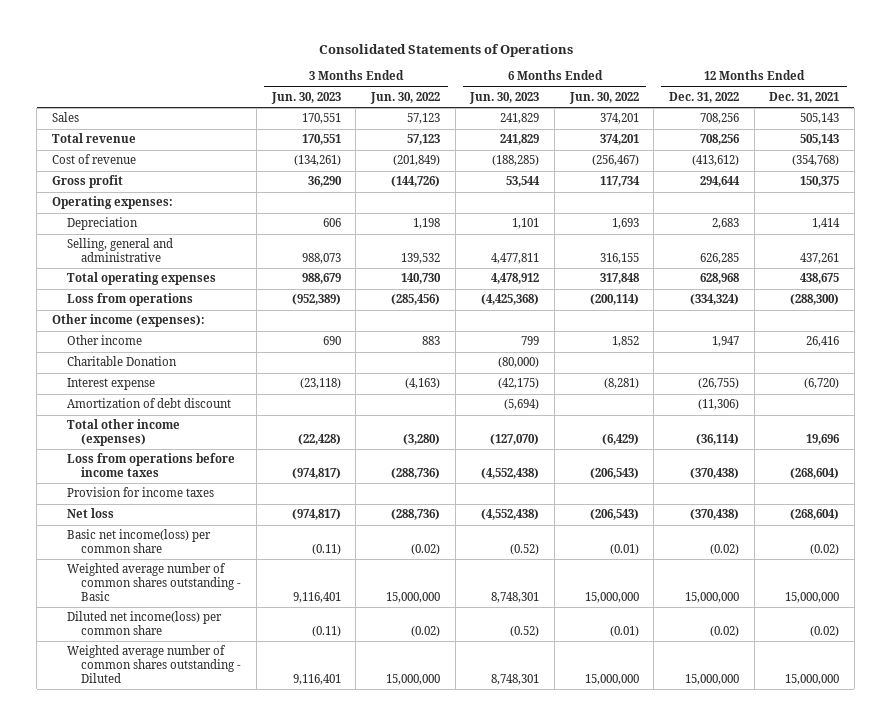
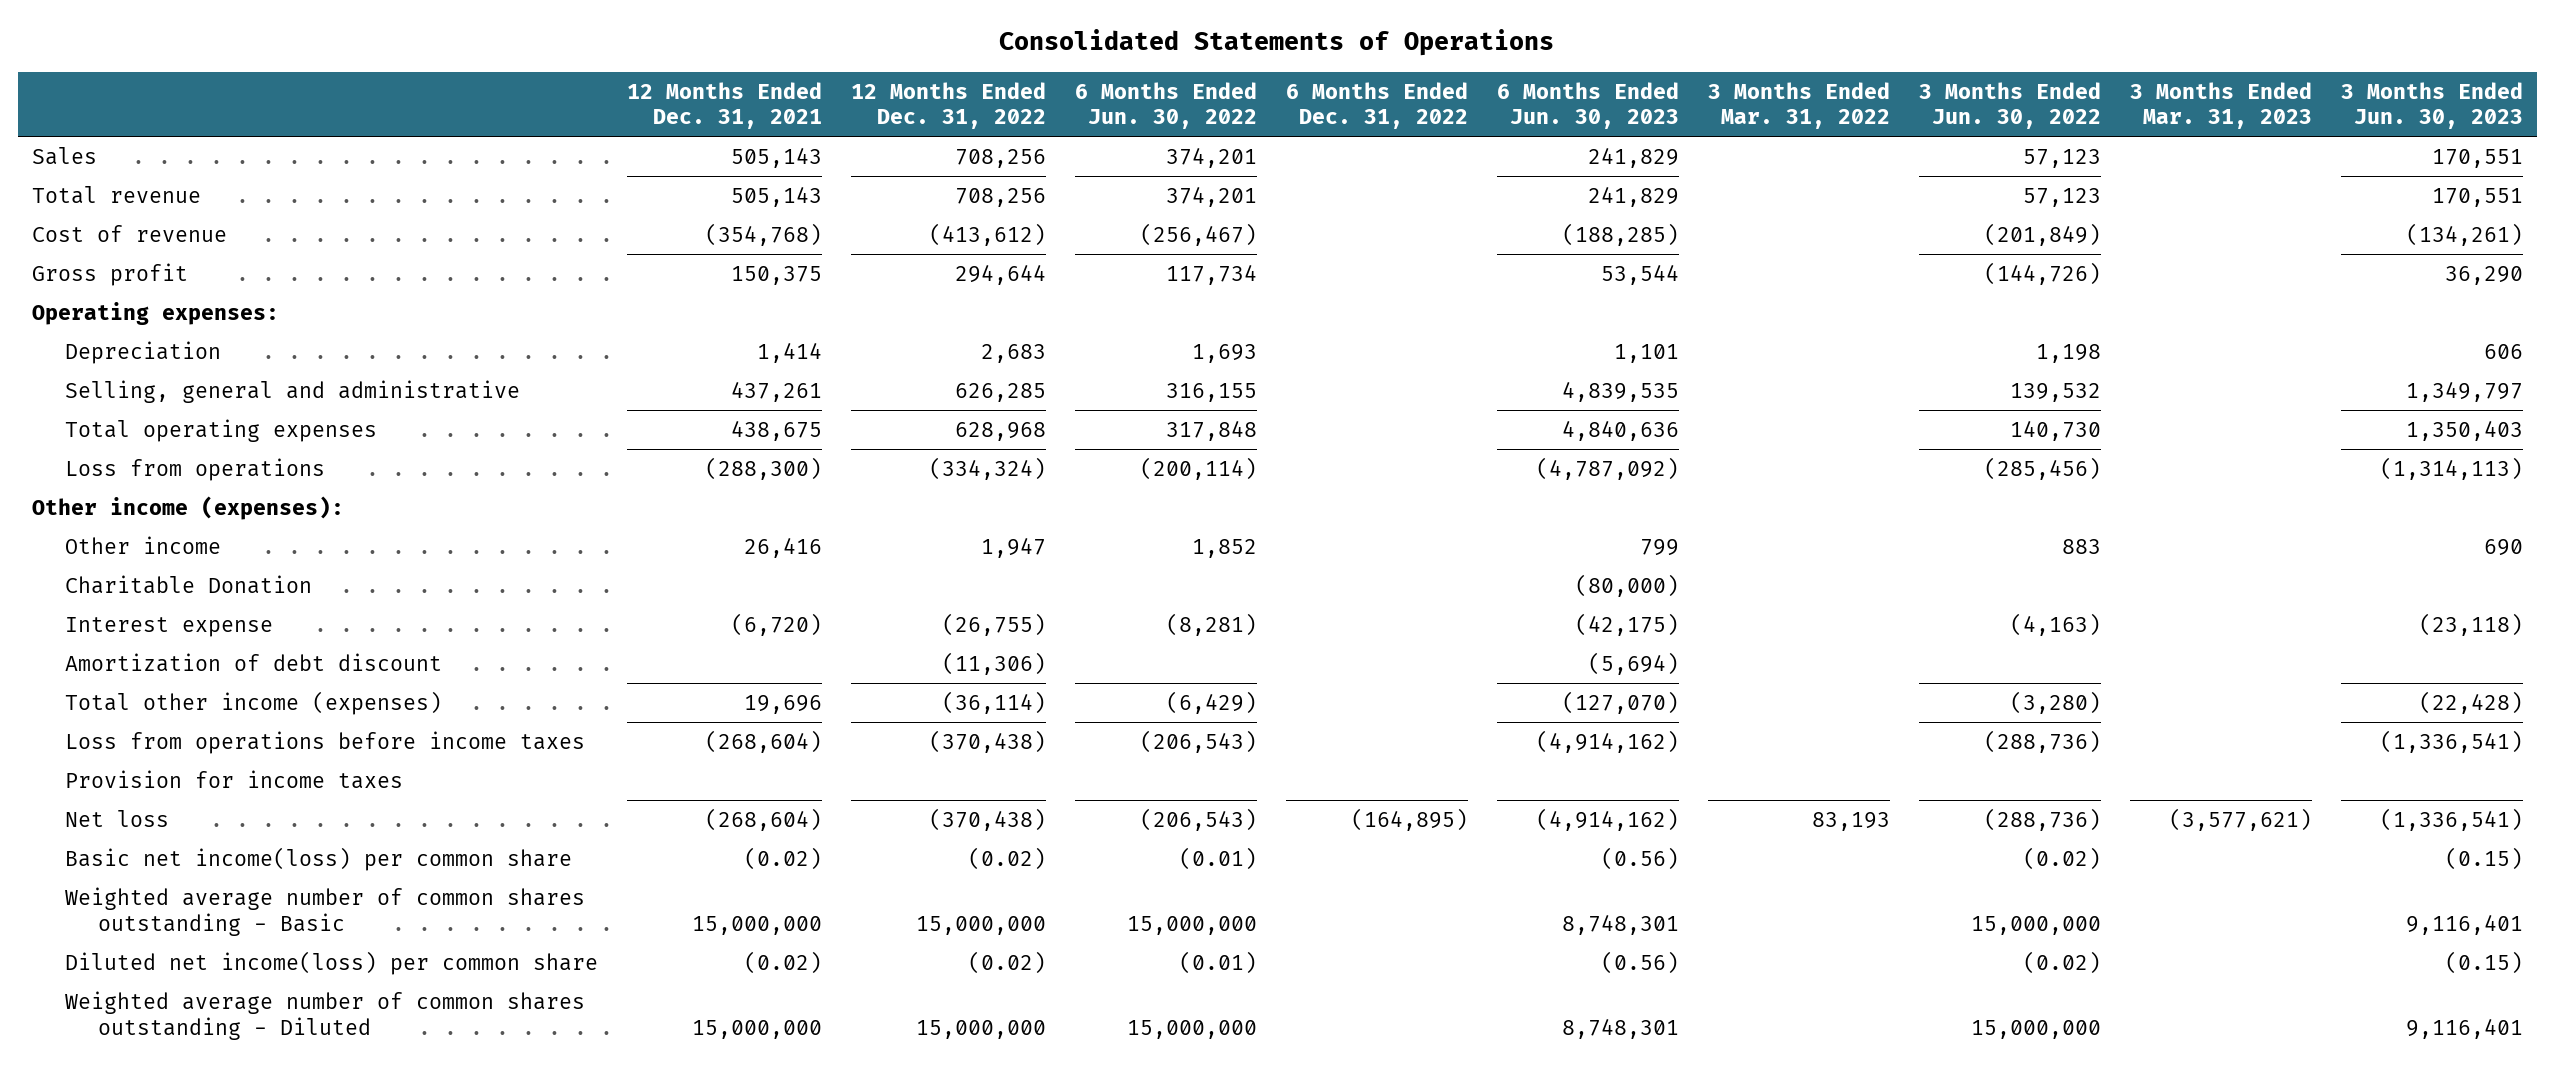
none -> [1285,81,1468,130] 6 Months Ended Dec. 31, 2022
none -> [1707,81,1890,130] 3 Months Ended Mar. 31, 2022
none -> [2129,81,2312,130] 3 Months Ended Mar. 31, 2023
[301,253,341,265] 988,073 -> [2405,381,2523,403] 1,349,797
[491,253,540,265] 4,477,811 -> [1561,381,1679,403] 4,839,535
[301,273,341,285] 988,679 -> [2405,420,2523,442] 1,350,403
[491,273,540,285] 4,478,912 -> [1561,420,1679,442] 4,840,636
[291,294,341,306] (952,389) -> [2379,457,2523,481] (1,314,113)
[481,294,540,306] (4,425,368) -> [1535,457,1679,481] (4,787,092)
[291,468,341,480] (974,817) -> [2379,730,2523,754] (1,336,541)
[481,468,540,480] (4,552,438) -> [1535,730,1679,754] (4,914,162)
[291,509,341,521] (974,817) -> [2379,808,2523,832] (1,336,541)
[481,509,540,521] (4,552,438) -> [1535,808,1679,832] (4,914,162)
[311,544,341,556] (0.11) -> [2444,847,2523,871] (0.15)
[510,544,540,556] (0.52) -> [1600,847,1679,871] (0.56)
[311,626,341,638] (0.11) -> [2444,951,2523,975] (0.15)
[510,626,540,638] (0.52) -> [1600,951,1679,975] (0.56)

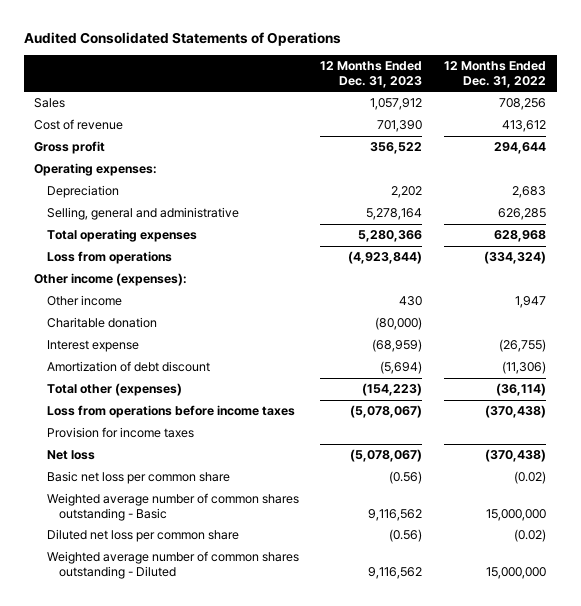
[999,29,1555,57] Consolidated Statements of Operations -> [23,31,341,46] Audited Consolidated Statements of Operations
[627,81,823,130] 12 Months Ended Dec. 31, 2021 -> none
[1074,81,1257,130] 6 Months Ended Jun. 30, 2022 -> none
[1285,81,1468,130] 6 Months Ended Dec. 31, 2022 -> none
[1496,81,1679,130] 6 Months Ended Jun. 30, 2023 -> none
[1707,81,1890,130] 3 Months Ended Mar. 31, 2022 -> none
[1918,81,2101,130] 3 Months Ended Jun. 30, 2022 -> none
[2129,81,2312,130] 3 Months Ended Mar. 31, 2023 -> none
[2340,81,2523,130] 3 Months Ended Jun. 30, 2023 -> none
none -> [320,61,423,88] 12 Months Ended Dec. 31, 2023
[31,186,201,205] Total revenue -> none
[928,223,1046,247] (413,612) -> [502,120,547,133] 413,612
[65,575,313,595] Charitable Donation -> [46,317,157,329] Charitable donation
[65,691,443,716] Total other income (expenses) -> [46,383,182,397] Total other (expenses)
[65,847,573,872] Basic net income(loss) per common share -> [46,471,230,485] Basic net loss per common share
[65,951,599,976] Diluted net income(loss) per common share -> [46,529,239,543] Diluted net loss per common share

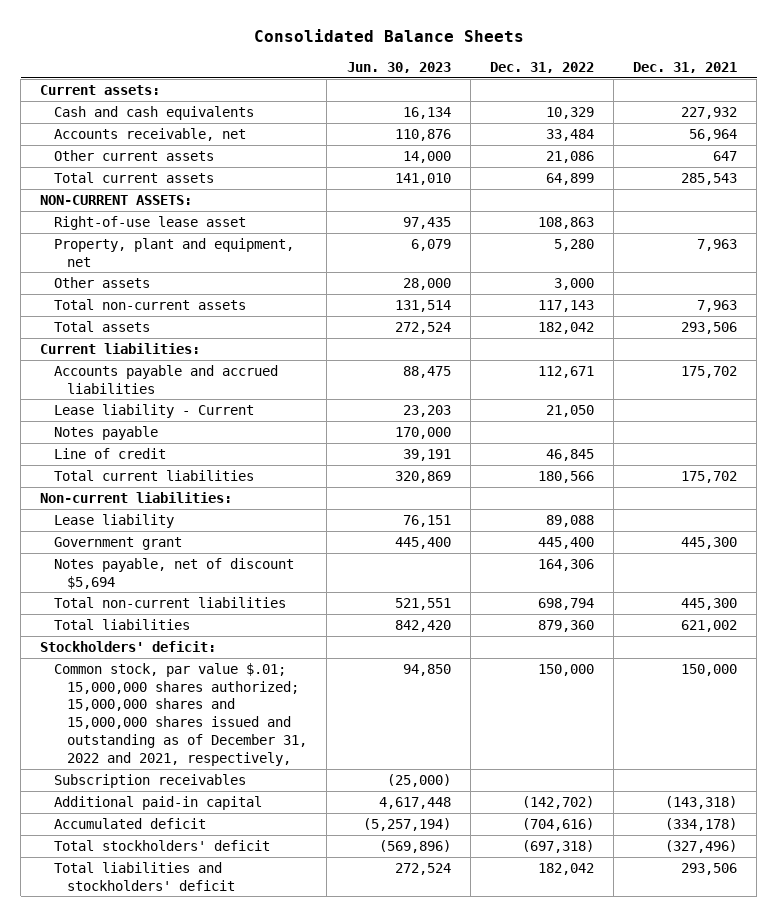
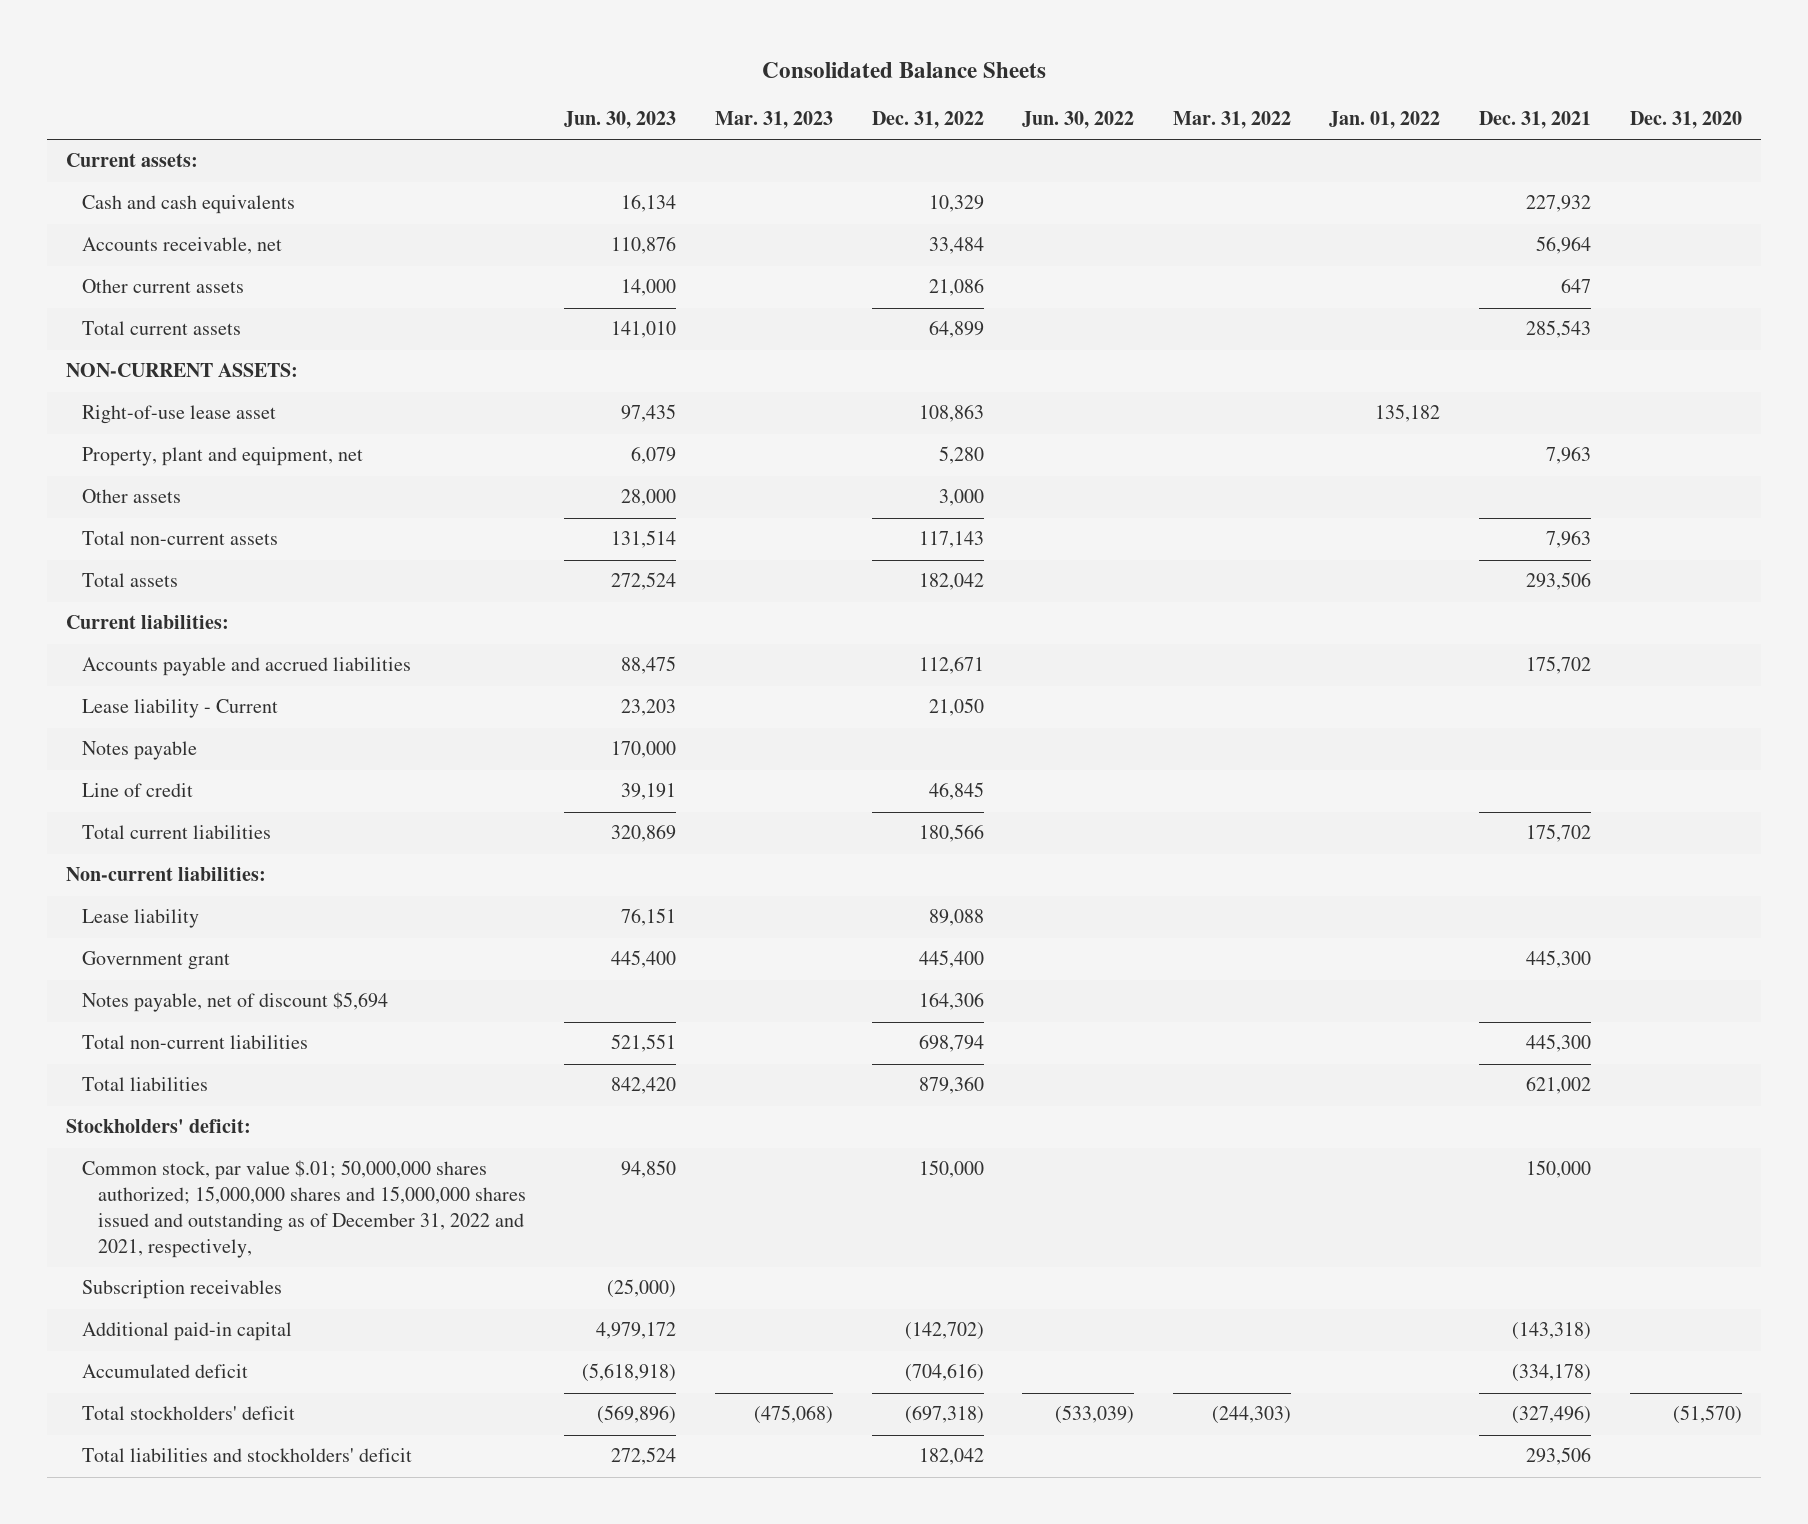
none -> [715,111,834,130] Mar. 31, 2023
none -> [1022,111,1135,130] Jun. 30, 2022
none -> [1172,111,1291,130] Mar. 31, 2022
none -> [1329,111,1441,130] Jan. 01, 2022
none -> [1629,111,1742,130] Dec. 31, 2020
[53,662,308,766] Common stock, par value $.01; 15,000,000 shares authorized; 15,000,000 shares and 15,000,000 shares issued and outstanding as of December 31, 2022 and 2021, respectively, -> [81,1160,526,1258] Common stock, par value $.01; 50,000,000 shares authorized; 15,000,000 shares and 15,000,000 shares issued and outstanding as of December 31, 2022 and 2021, respectively,
[378,796,451,809] 4,617,448 -> [596,1322,677,1340] 4,979,172
[362,817,451,831] (5,257,194) -> [582,1363,677,1383] (5,618,918)

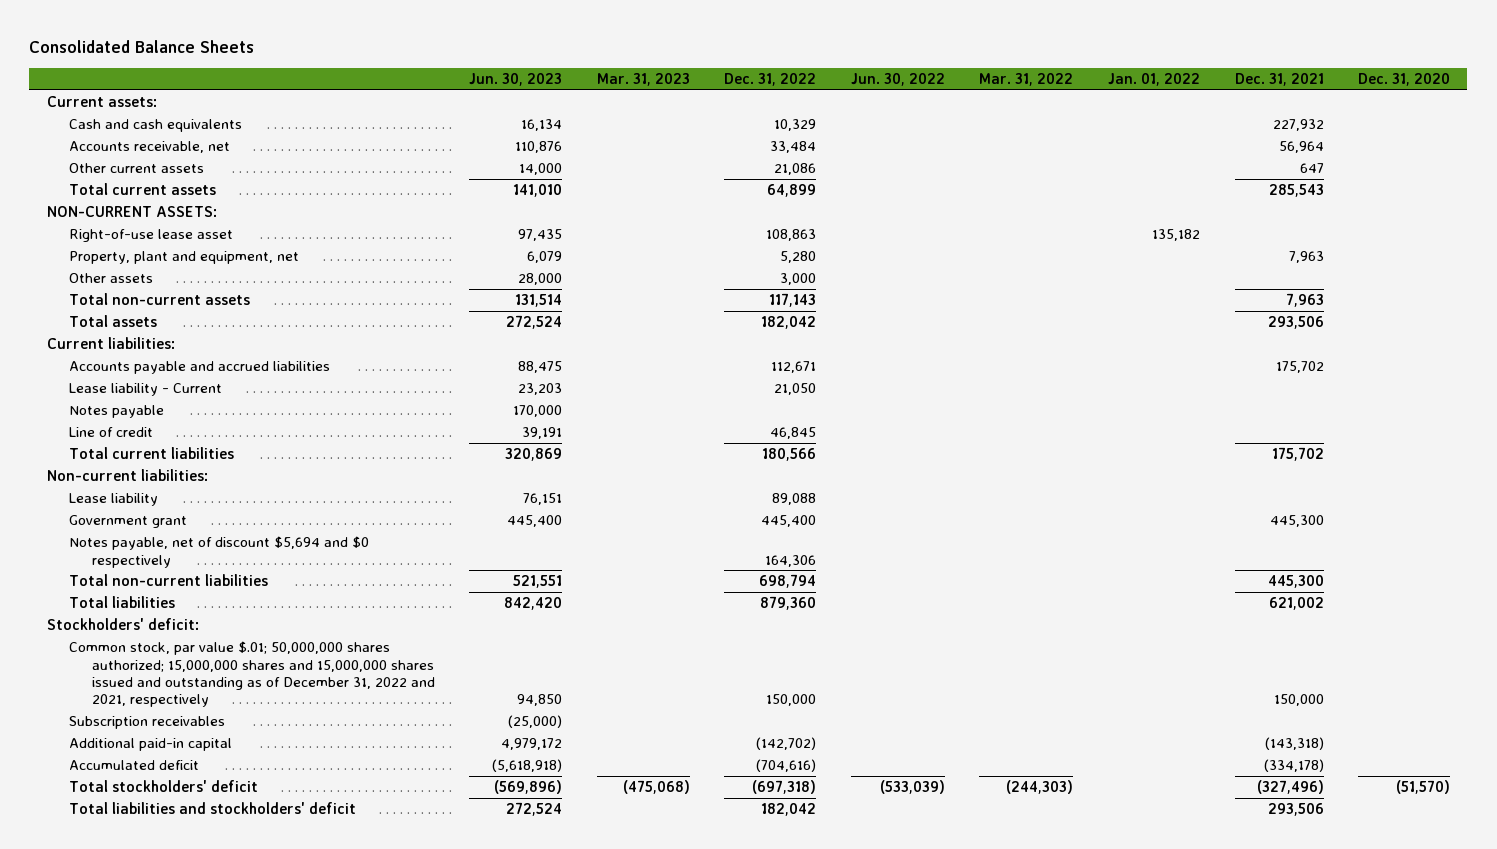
[81,992,388,1013] Notes payable, net of discount $5,694 -> [69,536,370,568] Notes payable, net of discount $5,694 and $0 respectively
[81,1160,526,1258] Common stock, par value $.01; 50,000,000 shares authorized; 15,000,000 shares and 15,000,000 shares issued and outstanding as of December 31, 2022 and 2021, respectively, -> [69,641,435,708] Common stock, par value $.01; 50,000,000 shares authorized; 15,000,000 shares and 15,000,000 shares issued and outstanding as of December 31, 2022 and 2021, respectively

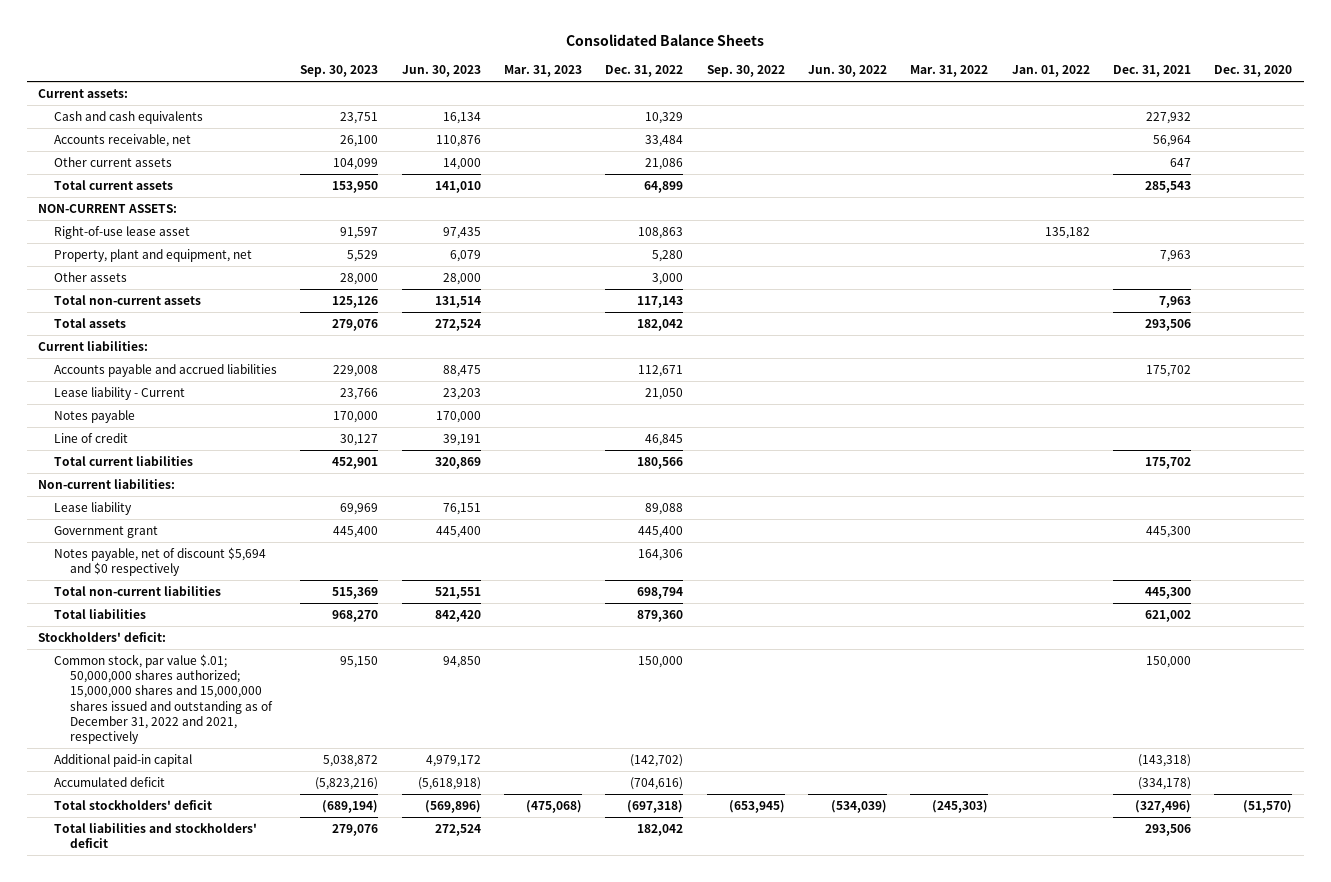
none -> [300,64,379,77] Sep. 30, 2023
none -> [706,64,785,77] Sep. 30, 2022
[69,716,226,730] Subscription receivables -> none
[879,780,945,795] (533,039) -> [831,800,888,814] (534,039)
[1006,780,1074,795] (244,303) -> [932,800,989,814] (245,303)

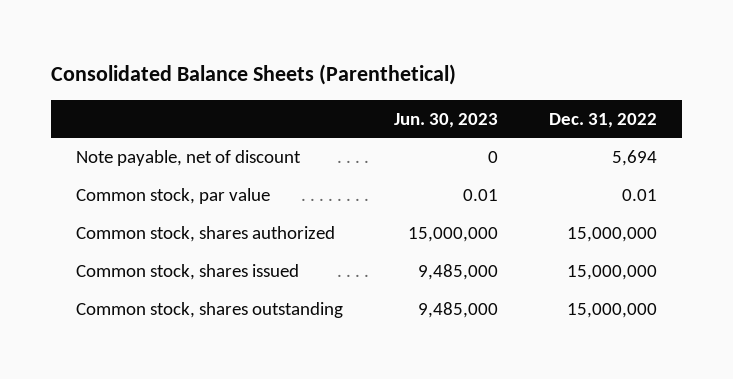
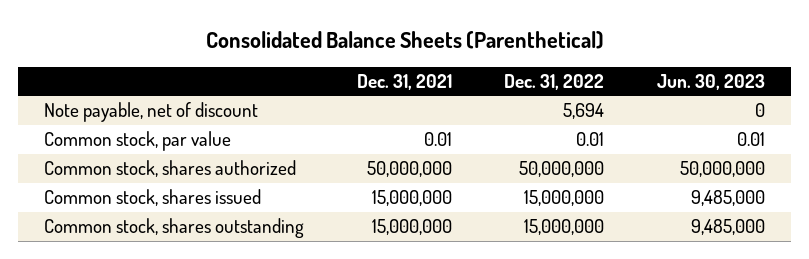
none -> [356,73,452,90] Dec. 31, 2021
[408,227,499,243] 15,000,000 -> [680,161,766,178] 50,000,000
[566,227,657,243] 15,000,000 -> [519,161,605,178] 50,000,000

